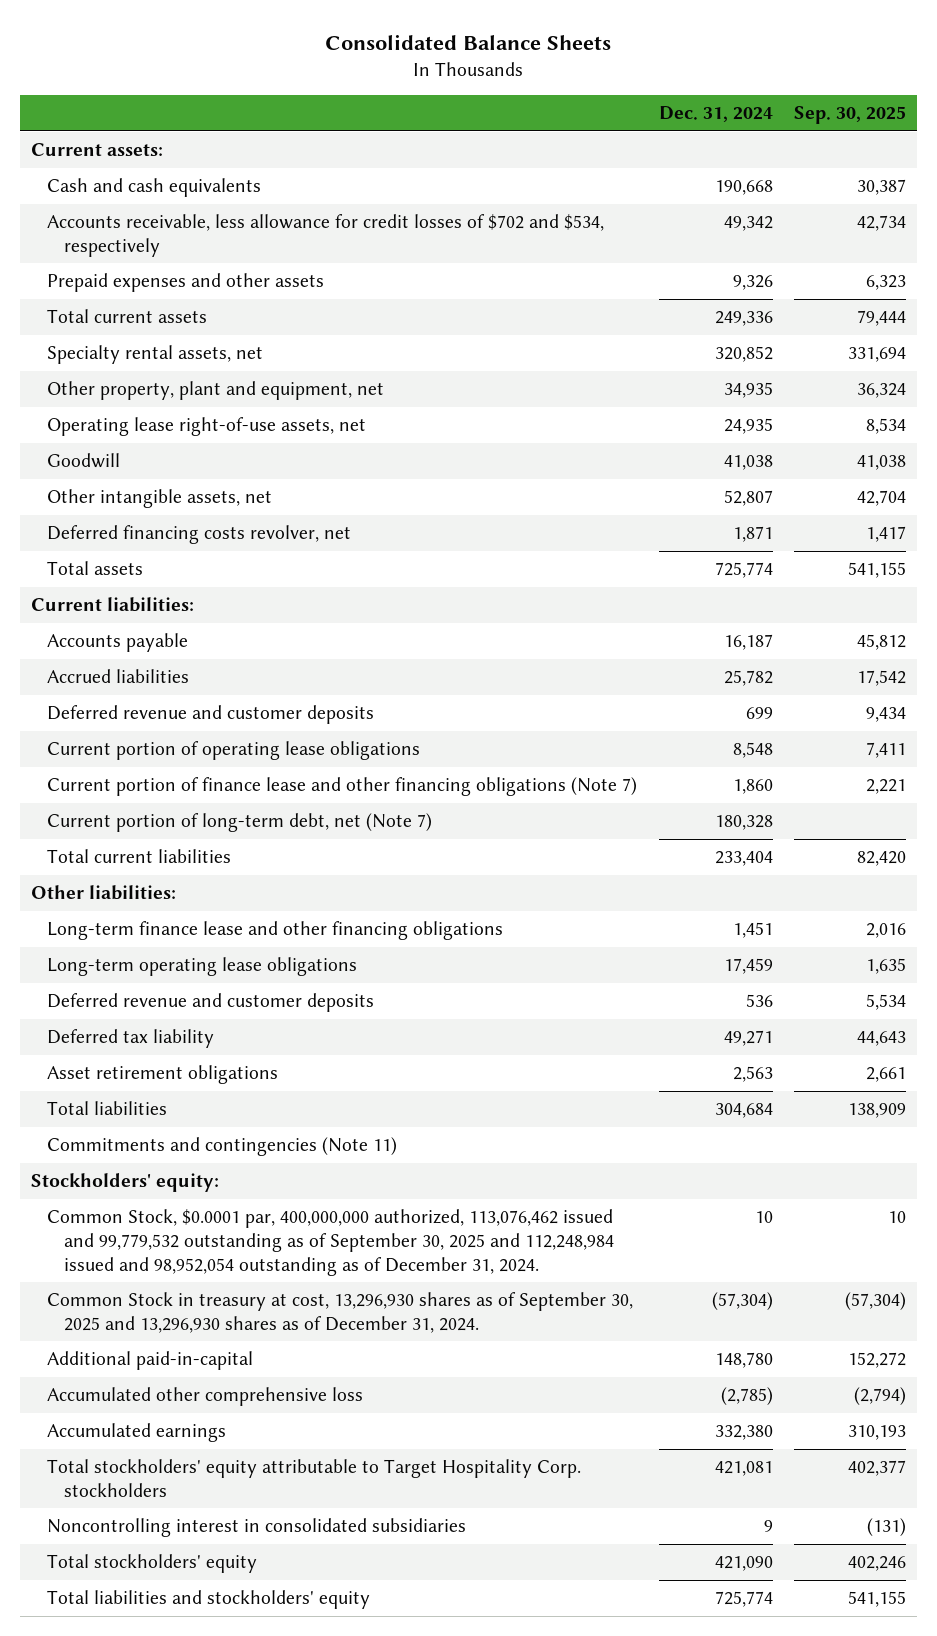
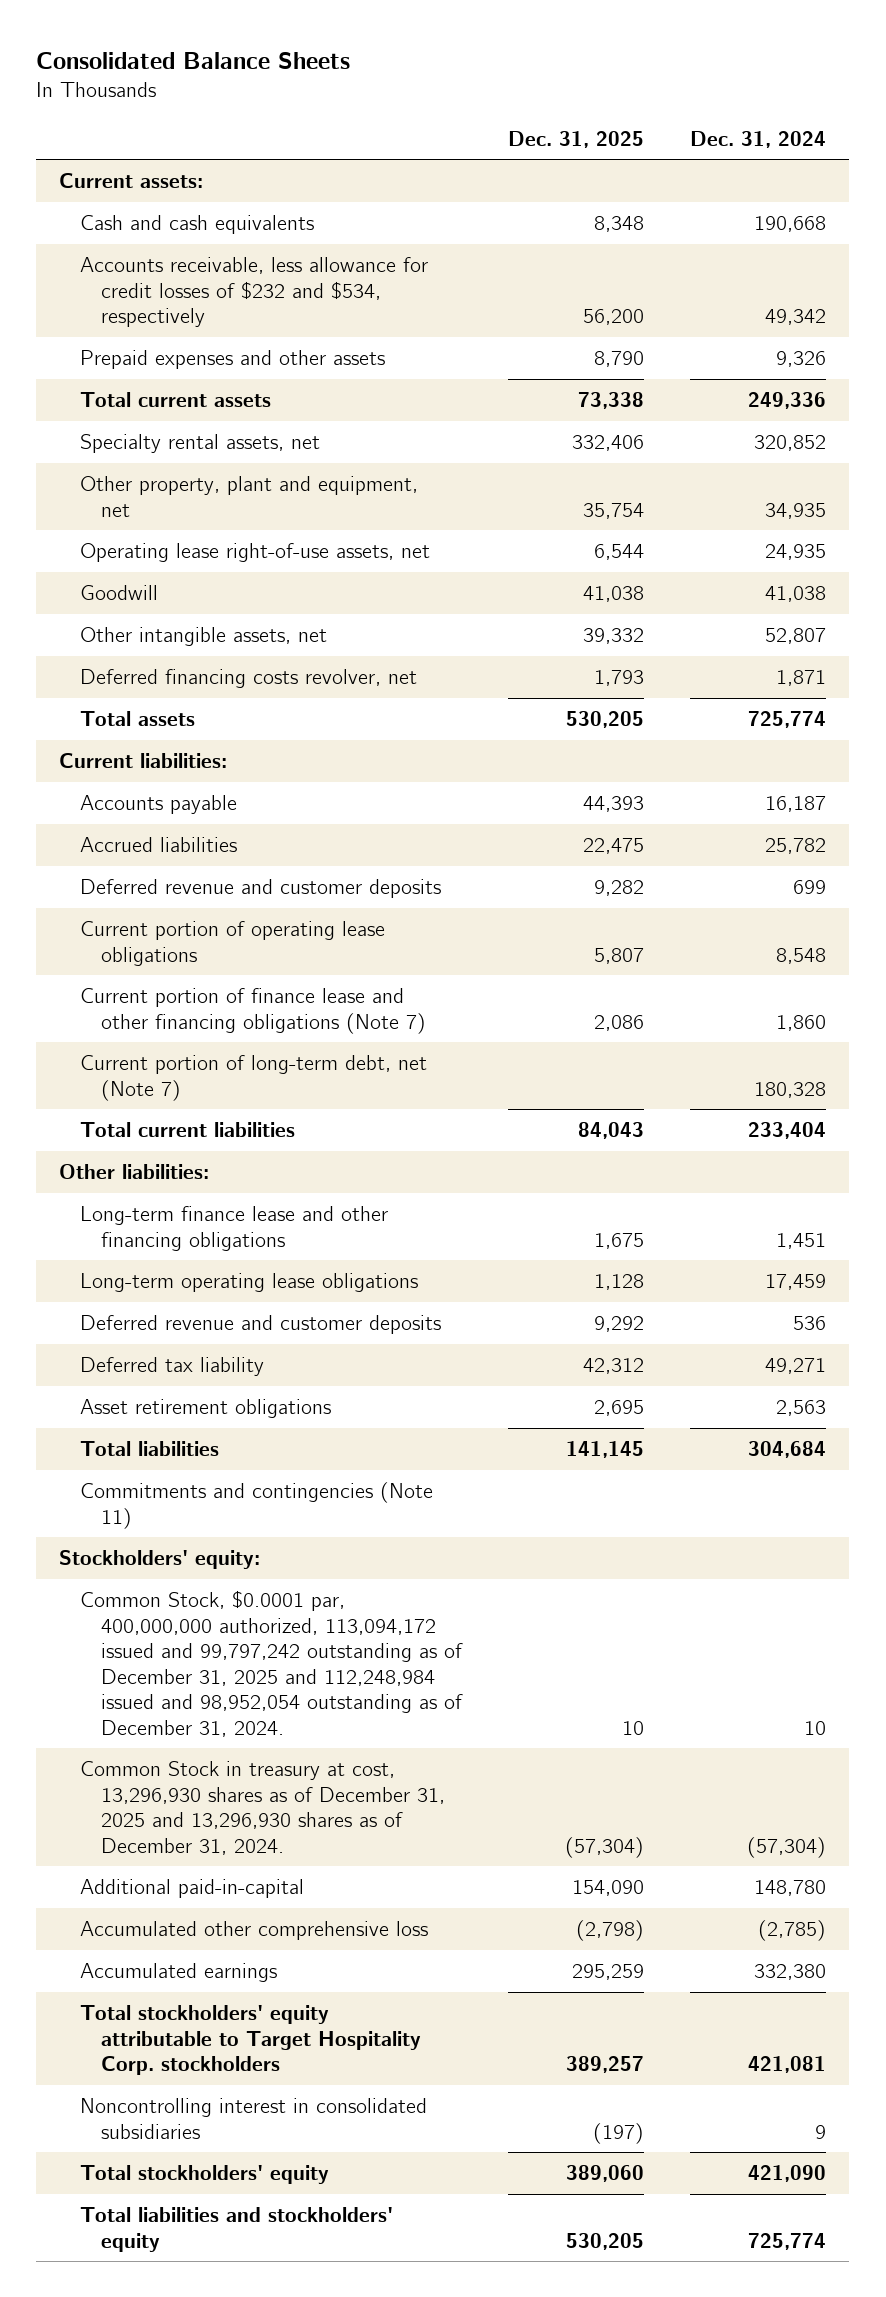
[793,106,906,125] Sep. 30, 2025 -> none
none -> [508,130,645,148] Dec. 31, 2025
[47,214,605,257] Accounts receivable, less allowance for credit losses of $702 and $534, respectively -> [80,257,429,328] Accounts receivable, less allowance for credit losses of $232 and $534, respectively
[47,1209,614,1276] Common Stock, $0.0001 par, 400,000,000 authorized, 113,076,462 issued and 99,779,532 outstanding as of September 30, 2025 and 112,248,984 issued and 98,952,054 outstanding as of December 31, 2024. -> [80,1590,463,1737] Common Stock, $0.0001 par, 400,000,000 authorized, 113,094,172 issued and 99,797,242 outstanding as of December 31, 2025 and 112,248,984 issued and 98,952,054 outstanding as of December 31, 2024.
[47,1292,634,1333] Common Stock in treasury at cost, 13,296,930 shares as of September 30, 2025 and 13,296,930 shares as of December 31, 2024. -> [80,1761,445,1855] Common Stock in treasury at cost, 13,296,930 shares as of December 31, 2025 and 13,296,930 shares as of December 31, 2024.

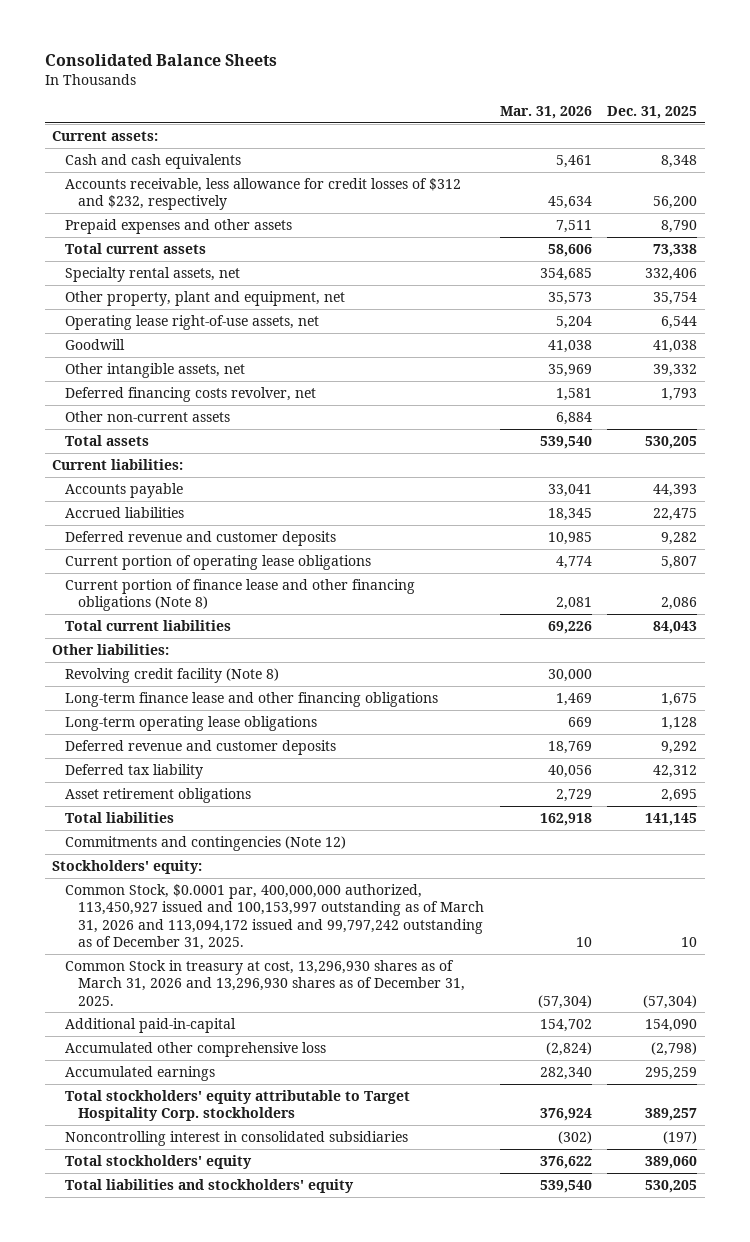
[690,130,827,148] Dec. 31, 2024 -> none
none -> [499,105,592,119] Mar. 31, 2026
[80,257,429,328] Accounts receivable, less allowance for credit losses of $232 and $534, respectively -> [65,177,462,211] Accounts receivable, less allowance for credit losses of $312 and $232, respectively
none -> [65,410,231,422] Other non-current assets
[80,1055,428,1101] Current portion of long-term debt, net (Note 7) -> none
[80,988,426,1034] Current portion of finance lease and other financing obligations (Note 7) -> [65,578,416,612] Current portion of finance lease and other financing obligations (Note 8)
none -> [65,667,280,683] Revolving credit facility (Note 8)
[80,1482,434,1529] Commitments and contingencies (Note 11) -> [65,835,347,851] Commitments and contingencies (Note 12)
[80,1590,463,1737] Common Stock, $0.0001 par, 400,000,000 authorized, 113,094,172 issued and 99,797,242 outstanding as of December 31, 2025 and 112,248,984 issued and 98,952,054 outstanding as of December 31, 2024. -> [65,883,485,950] Common Stock, $0.0001 par, 400,000,000 authorized, 113,450,927 issued and 100,153,997 outstanding as of March 31, 2026 and 113,094,172 issued and 99,797,242 outstanding as of December 31, 2025.
[80,1761,445,1855] Common Stock in treasury at cost, 13,296,930 shares as of December 31, 2025 and 13,296,930 shares as of December 31, 2024. -> [65,959,466,1006] Common Stock in treasury at cost, 13,296,930 shares as of March 31, 2026 and 13,296,930 shares as of December 31, 2025.

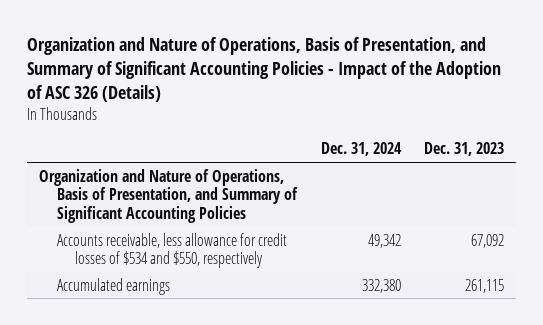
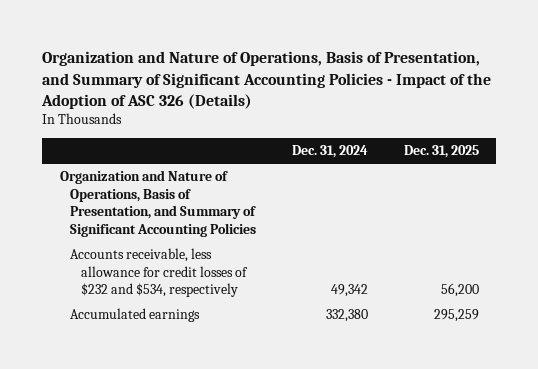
[424,142,505,157] Dec. 31, 2023 -> none
none -> [403,145,479,159] Dec. 31, 2025
[56,232,287,269] Accounts receivable, less allowance for credit losses of $534 and $550, respectively -> [70,248,248,298] Accounts receivable, less allowance for credit losses of $232 and $534, respectively

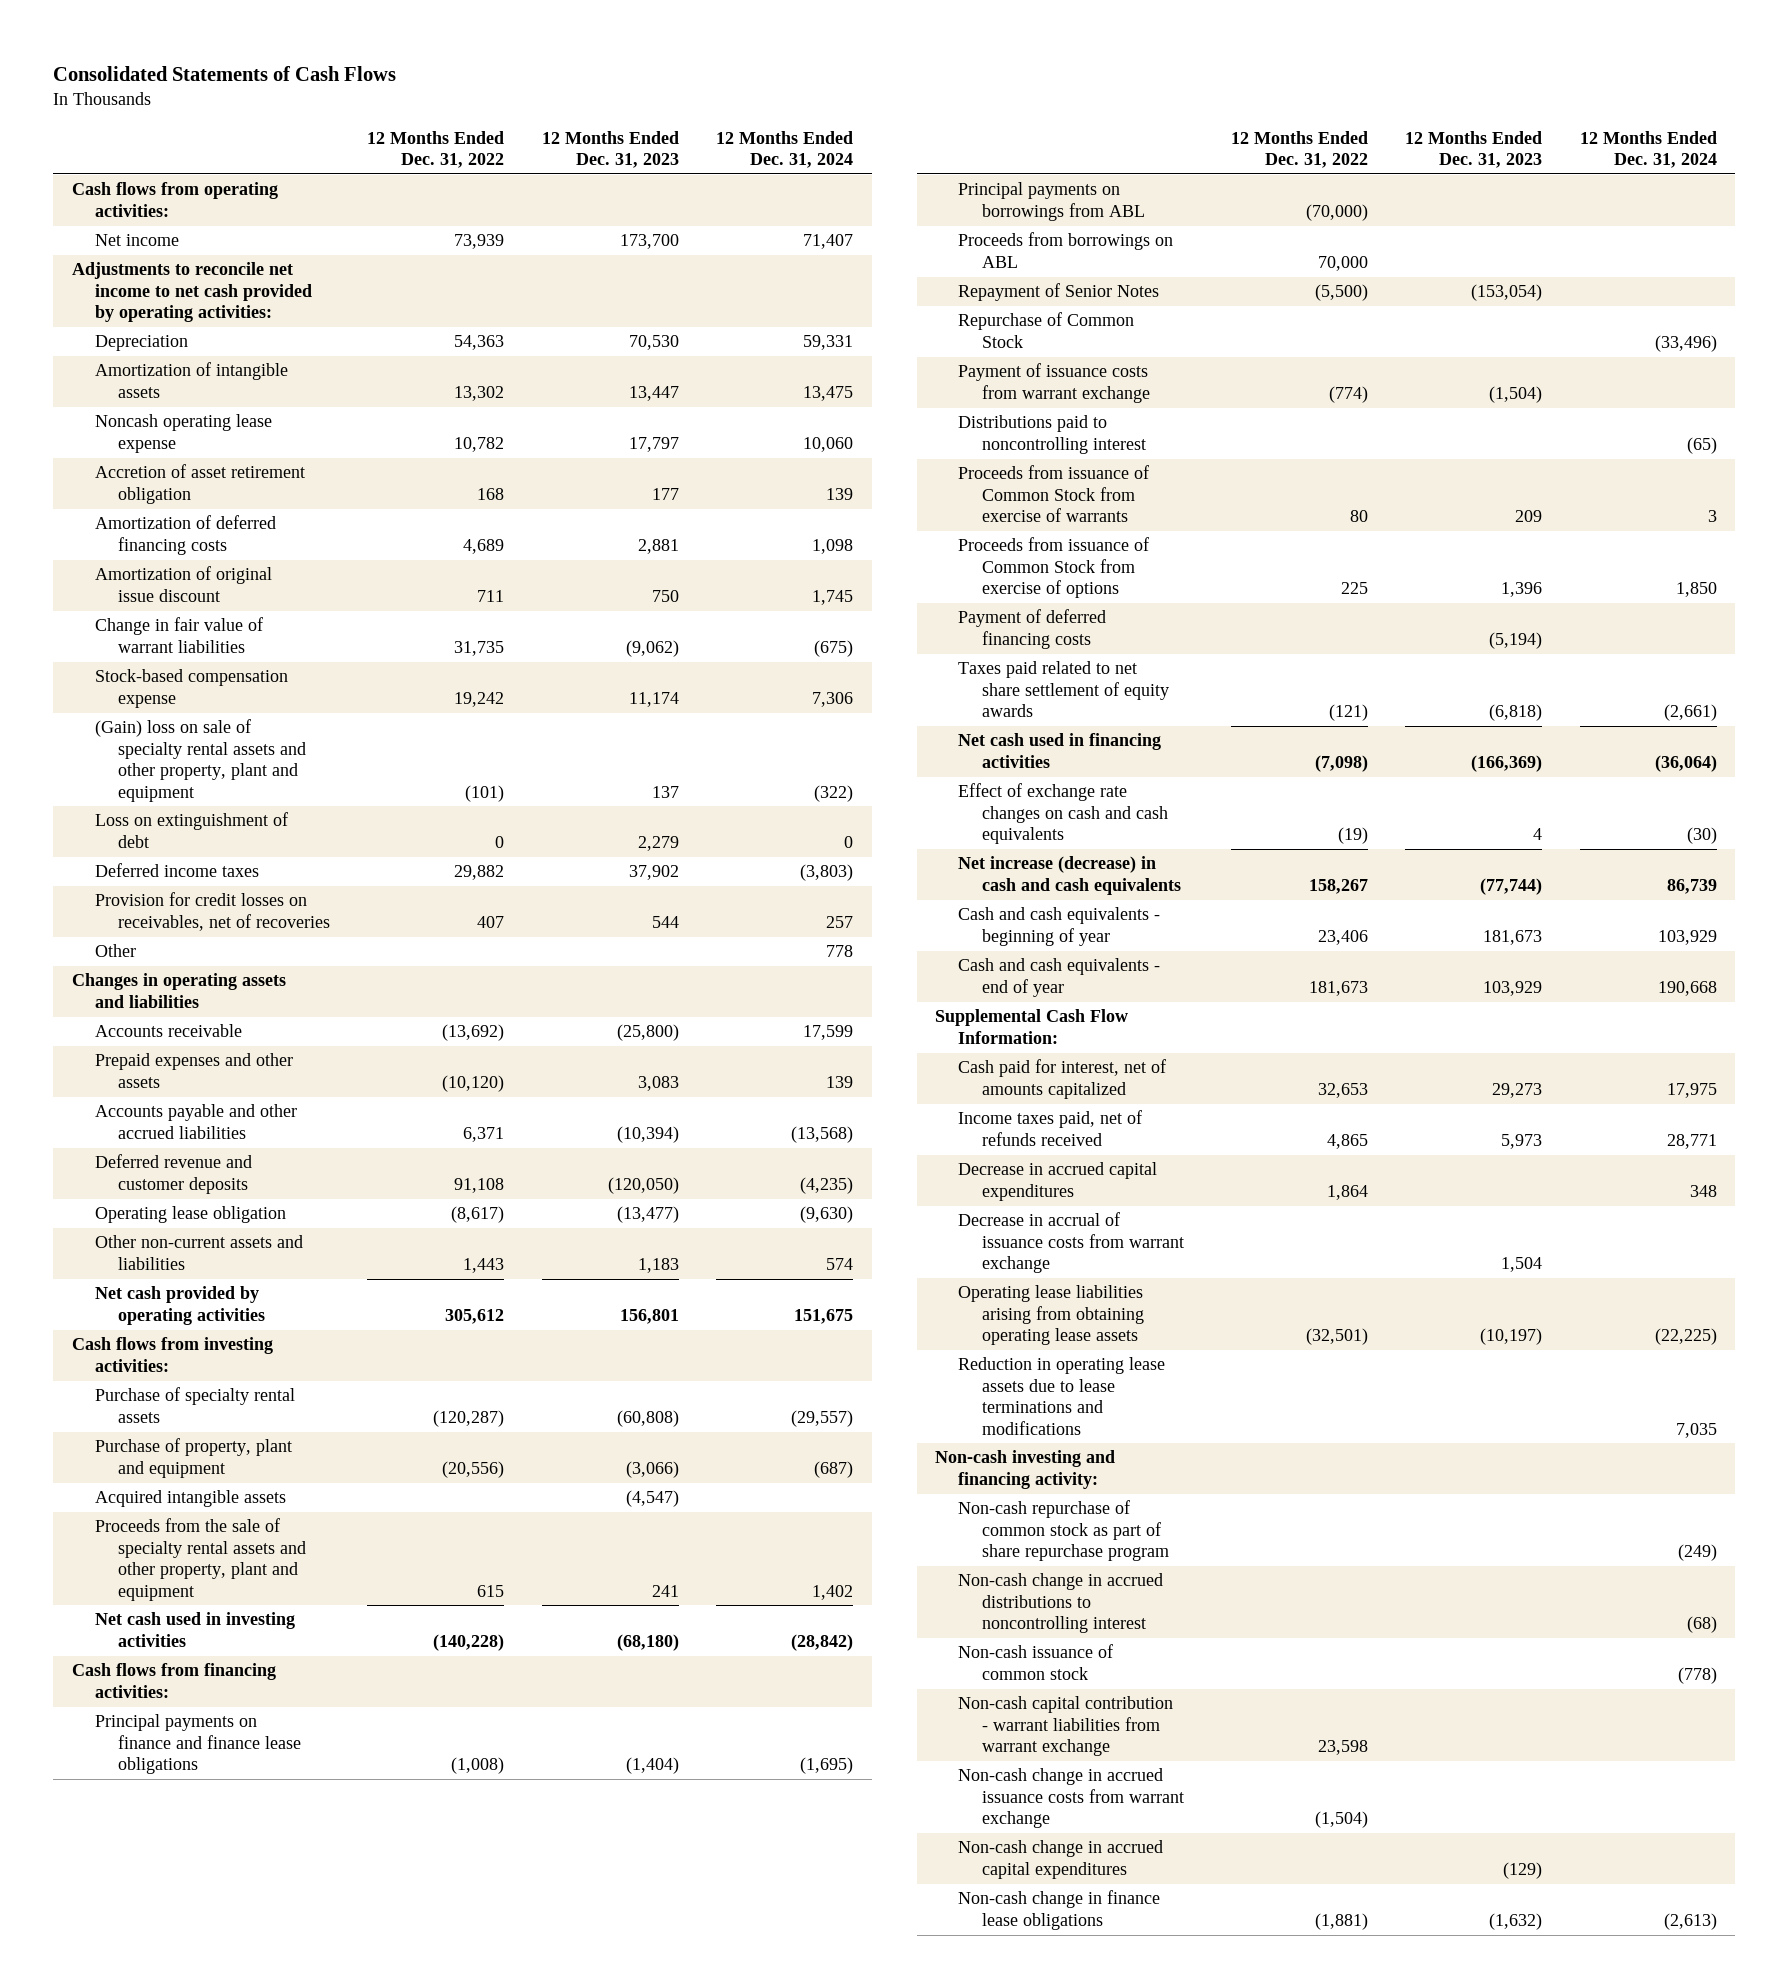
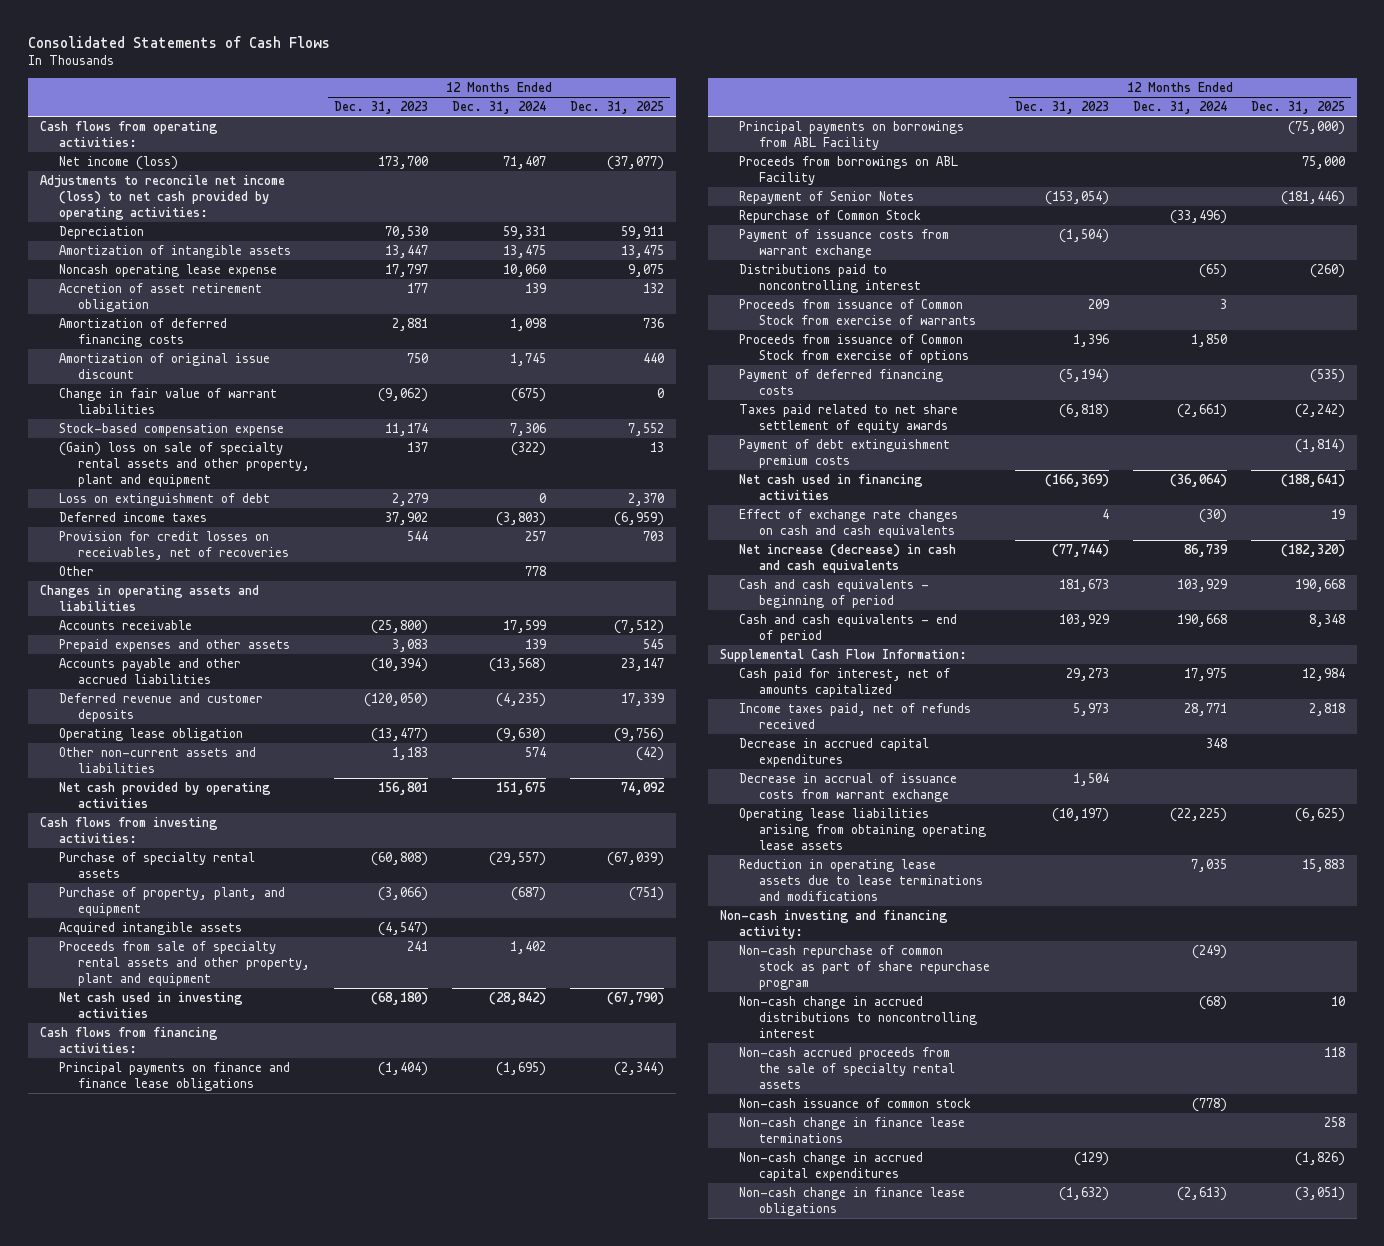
[367,130,505,168] 12 Months Ended Dec. 31, 2022 -> none
none -> [570,101,665,115] Dec. 31, 2025
[94,234,179,247] Net income -> [58,156,178,171] Net income (loss)
[71,262,312,323] Adjustments to reconcile net income to net cash provided by operating activities: -> [39,175,285,220] Adjustments to reconcile net income (loss) to net cash provided by operating activities:
[94,1438,292,1478] Purchase of property, plant and equipment -> [58,887,285,916] Purchase of property, plant, and equipment
[94,1518,306,1601] Proceeds from the sale of specialty rental assets and other property, plant and equipment -> [58,941,310,986] Proceeds from sale of specialty rental assets and other property, plant and equipment
[958,182,1145,221] Principal payments on borrowings from ABL -> [739,121,965,150] Principal payments on borrowings from ABL Facility
[958,232,1174,268] Proceeds from borrowings on ABL -> [739,156,959,185] Proceeds from borrowings on ABL Facility
none -> [739,439,951,468] Payment of debt extinguishment premium costs
[958,907,1161,946] Cash and cash equivalents - beginning of year -> [739,579,930,608] Cash and cash equivalents - beginning of period
[958,958,1161,997] Cash and cash equivalents - end of year -> [739,614,958,643] Cash and cash equivalents - end of period
none -> [739,1047,955,1089] Non-cash accrued proceeds from the sale of specialty rental assets
[958,1696,1174,1757] Non-cash capital contribution - warrant liabilities from warrant exchange -> none
[958,1768,1184,1829] Non-cash change in accrued issuance costs from warrant exchange -> none
none -> [739,1117,966,1143] Non-cash change in finance lease terminations

